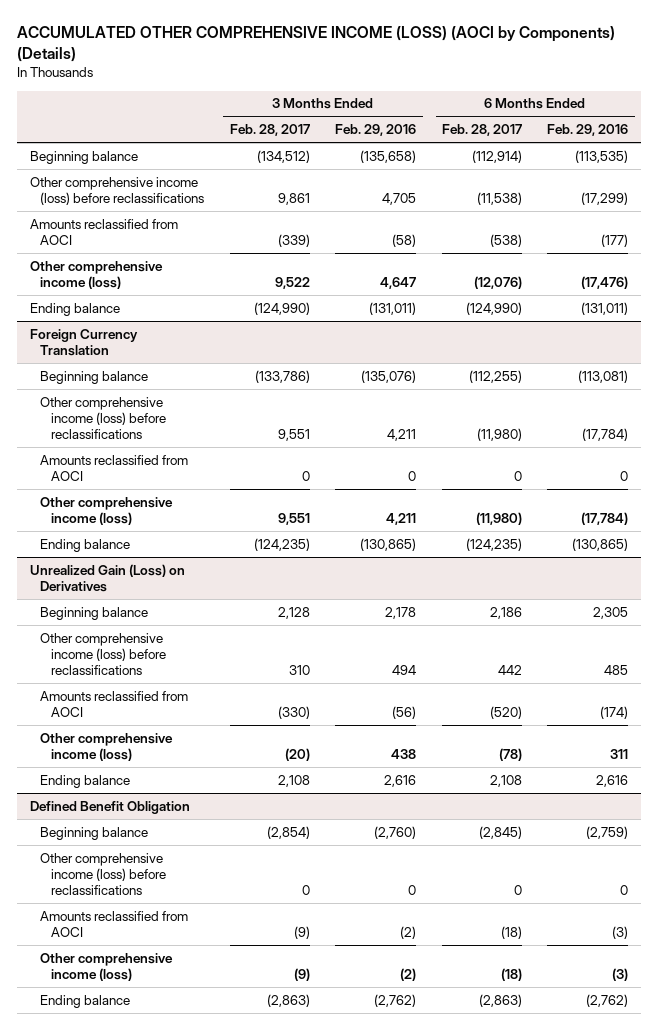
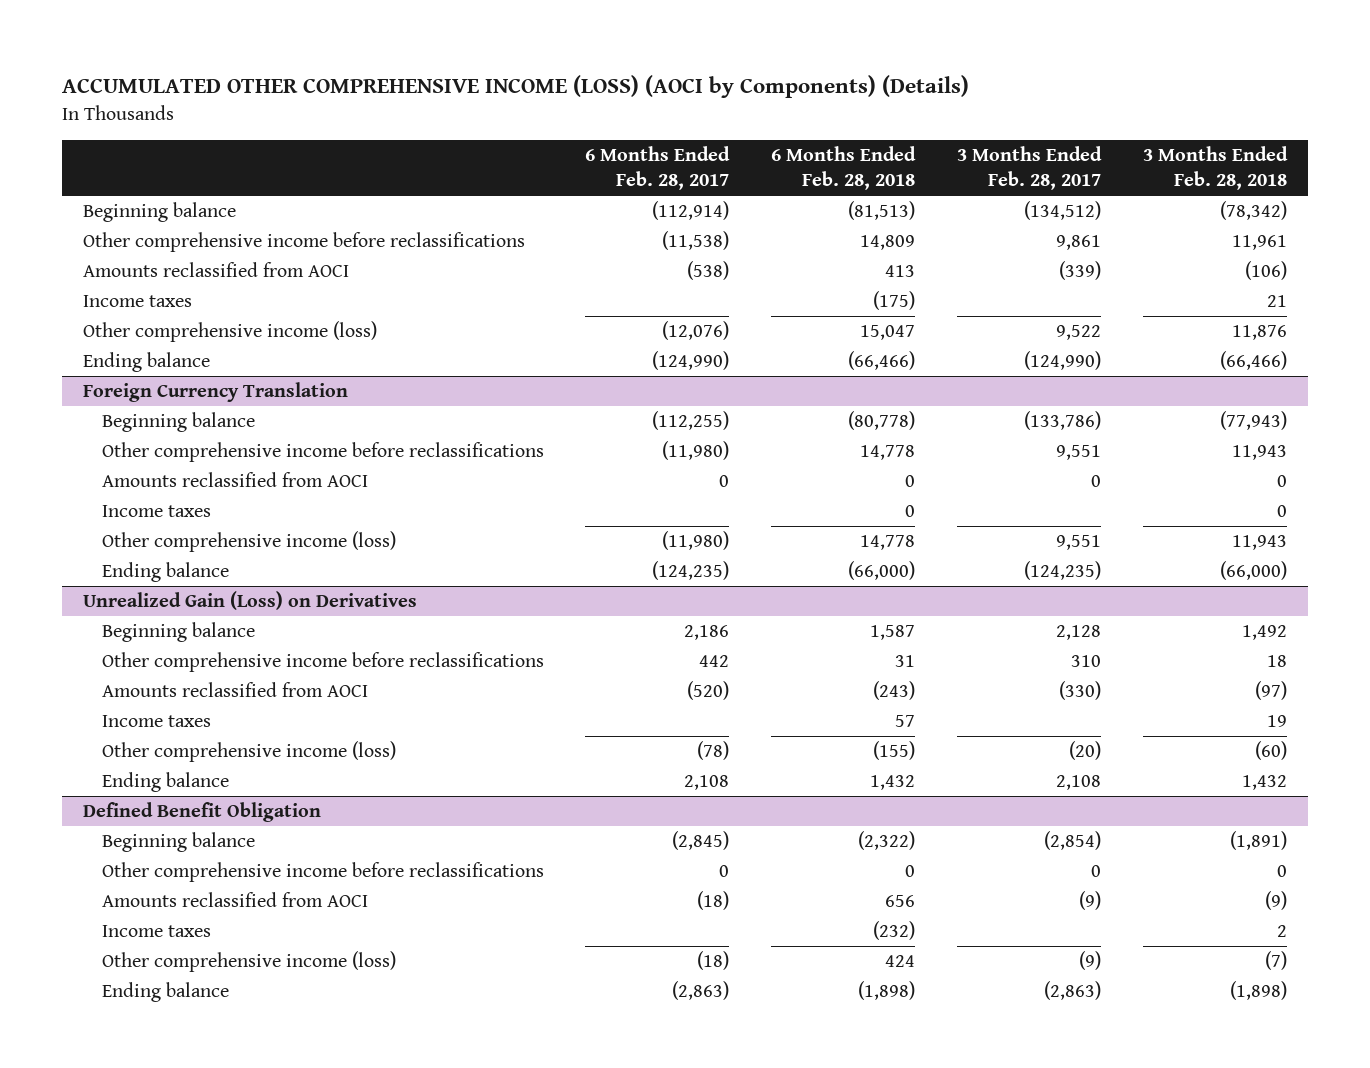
[335,124,417,137] Feb. 29, 2016 -> none
[547,124,629,137] Feb. 29, 2016 -> none
none -> [771,146,917,191] 6 Months Ended Feb. 28, 2018
none -> [1143,146,1289,191] 3 Months Ended Feb. 28, 2018
[29,176,205,205] Other comprehensive income (loss) before reclassifications -> [83,232,526,253] Other comprehensive income before reclassifications
none -> [83,295,193,308] Income taxes
[40,396,166,440] Other comprehensive income (loss) before reclassifications -> [101,442,544,463] Other comprehensive income before reclassifications
none -> [101,505,211,518] Income taxes
[40,632,166,676] Other comprehensive income (loss) before reclassifications -> [101,652,544,673] Other comprehensive income before reclassifications
none -> [101,715,211,728] Income taxes
[40,852,166,896] Other comprehensive income (loss) before reclassifications -> [101,862,544,883] Other comprehensive income before reclassifications
none -> [101,925,211,938] Income taxes

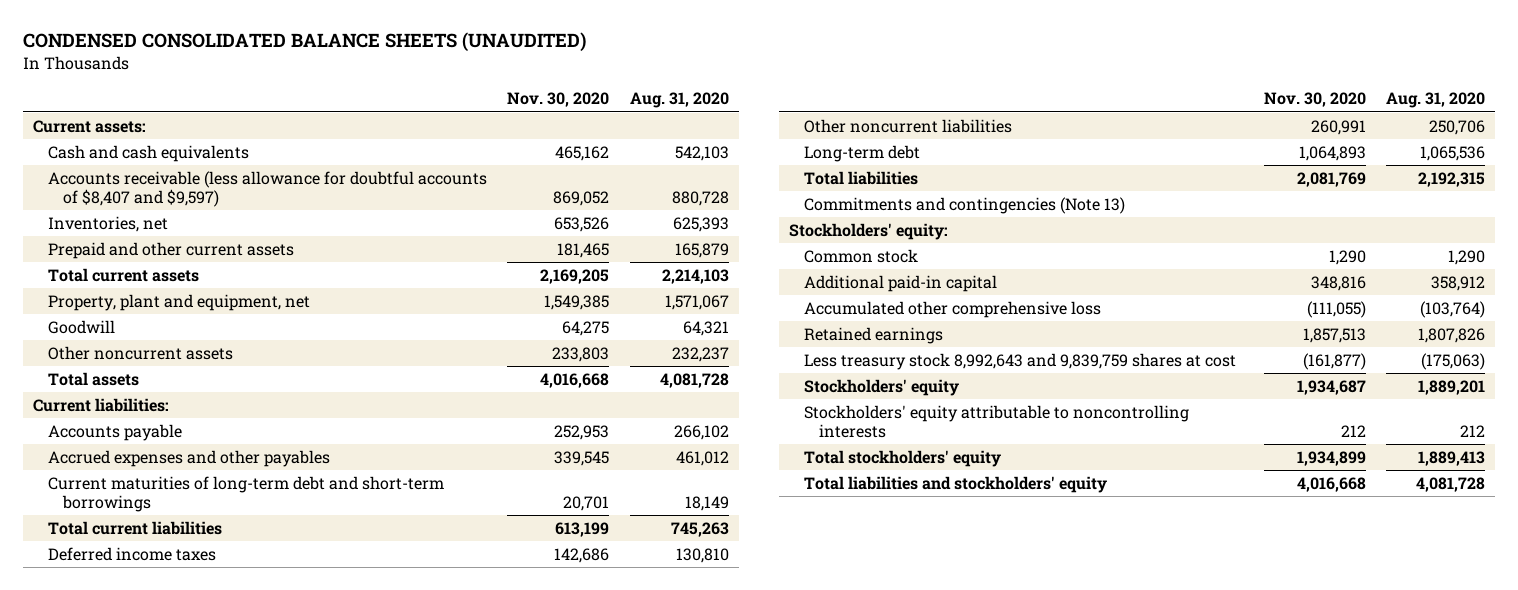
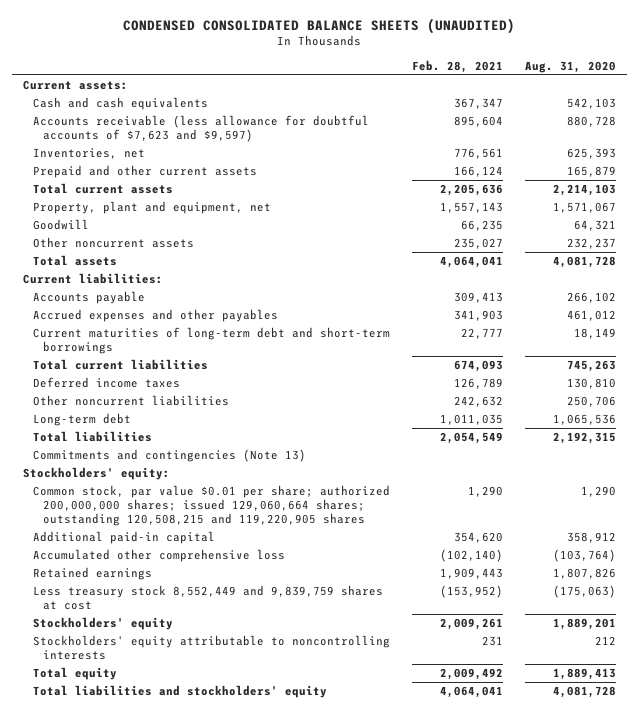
[507,92,610,108] Nov. 30, 2020 -> none
none -> [412,59,504,73] Feb. 28, 2021
[47,171,487,207] Accounts receivable (less allowance for doubtful accounts of $8,407 and $9,597) -> [33,114,370,143] Accounts receivable (less allowance for doubtful accounts of $7,623 and $9,597)
[804,249,919,264] Common stock -> [33,484,391,527] Common stock, par value $0.01 per share; authorized 200,000,000 shares; issued 129,060,664 shares; outstanding 120,508,215 and 119,220,905 shares
[804,353,1237,371] Less treasury stock 8,992,643 and 9,839,759 shares at cost -> [33,584,384,611] Less treasury stock 8,552,449 and 9,839,759 shares at cost
[804,450,1002,468] Total stockholders' equity -> [33,666,118,680] Total equity

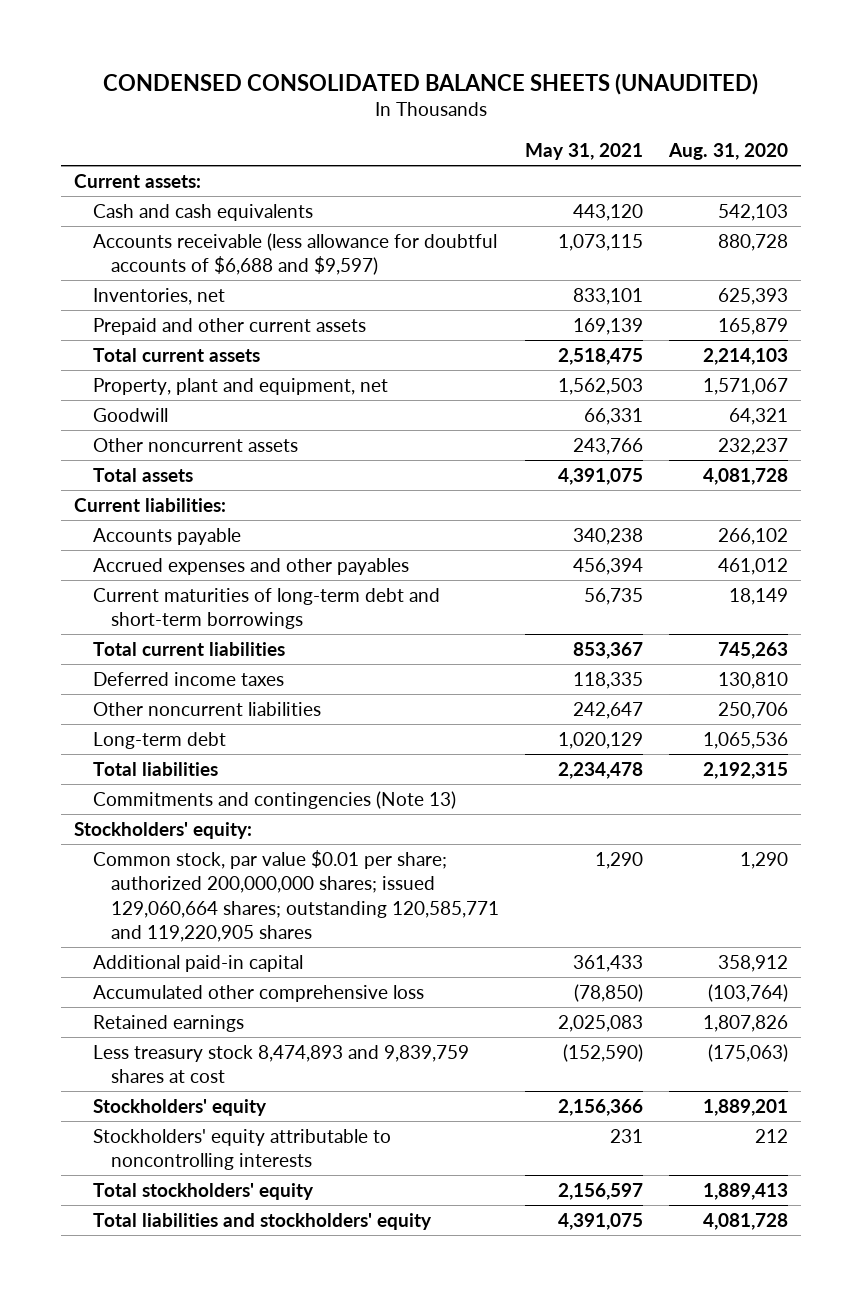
[412,59,504,73] Feb. 28, 2021 -> none
none -> [525,143,644,161] May 31, 2021
[33,114,370,143] Accounts receivable (less allowance for doubtful accounts of $7,623 and $9,597) -> [92,232,497,276] Accounts receivable (less allowance for doubtful accounts of $6,688 and $9,597)
[33,484,391,527] Common stock, par value $0.01 per share; authorized 200,000,000 shares; issued 129,060,664 shares; outstanding 120,508,215 and 119,220,905 shares -> [92,849,500,943] Common stock, par value $0.01 per share; authorized 200,000,000 shares; issued 129,060,664 shares; outstanding 120,585,771 and 119,220,905 shares
[33,584,384,611] Less treasury stock 8,552,449 and 9,839,759 shares at cost -> [92,1044,469,1084] Less treasury stock 8,474,893 and 9,839,759 shares at cost
[33,666,118,680] Total equity -> [92,1182,314,1200] Total stockholders' equity

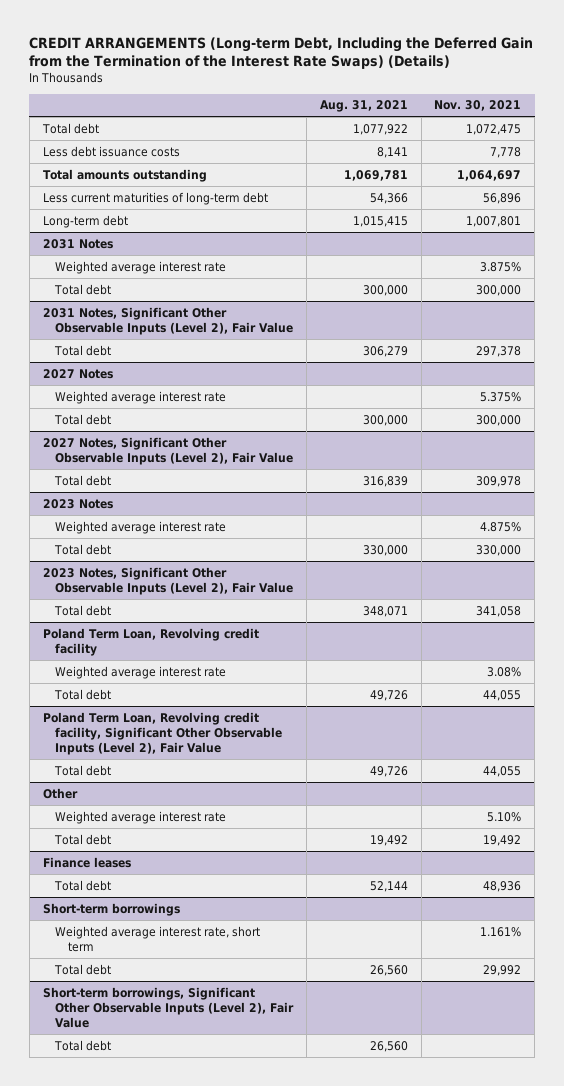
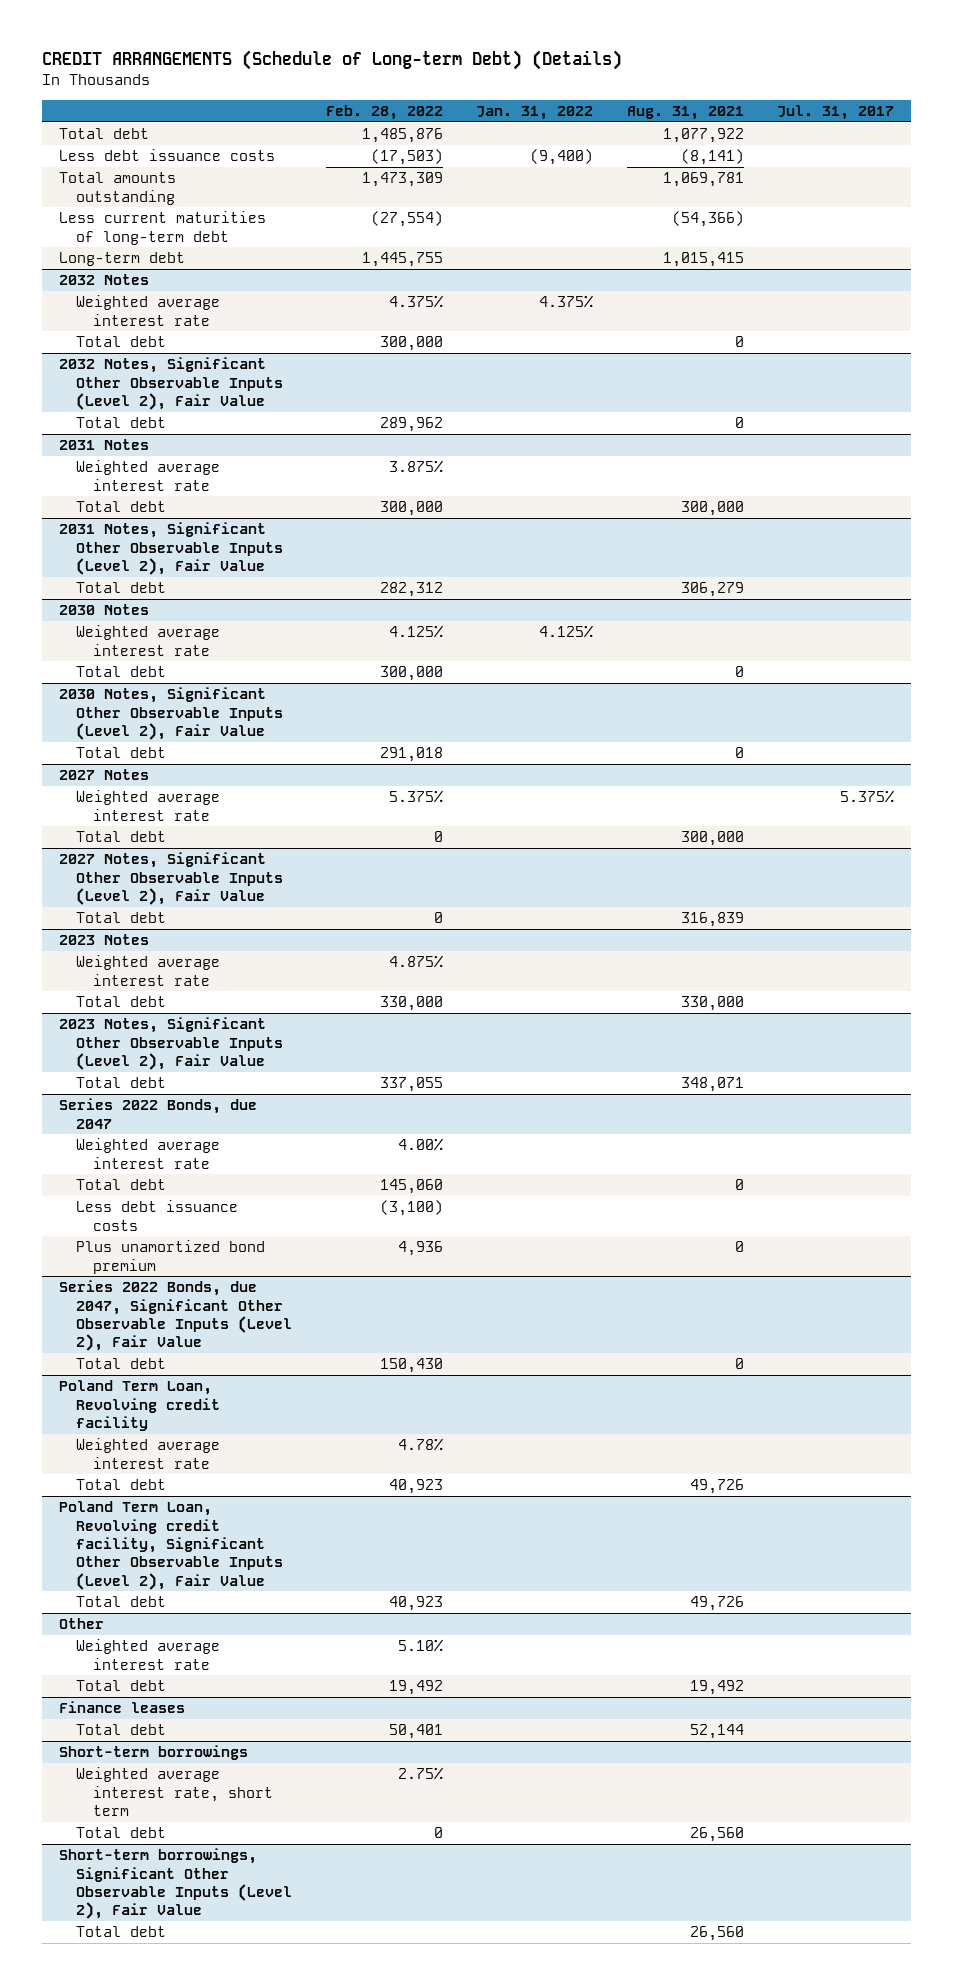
[29,36,534,70] CREDIT ARRANGEMENTS (Long-term Debt, Including the Deferred Gain from the Termination of the Interest Rate Swaps) (Details) -> [42,50,623,71] CREDIT ARRANGEMENTS (Schedule of Long-term Debt) (Details)
[434,100,522,112] Nov. 30, 2021 -> none
none -> [325,105,443,121] Feb. 28, 2022
none -> [476,106,594,121] Jan. 31, 2022
none -> [776,105,894,121] Jul. 31, 2017
[376,146,408,158] 8,141 -> [680,149,744,166] (8,141)
[369,192,408,204] 54,366 -> [671,211,744,228] (54,366)
none -> [59,274,150,286] 2032 Notes
none -> [76,295,221,326] Weighted average interest rate
none -> [76,336,167,348] Total debt
none -> [59,357,284,410] 2032 Notes, Significant Other Observable Inputs (Level 2), Fair Value
none -> [76,417,167,429] Total debt
none -> [59,604,150,616] 2030 Notes
none -> [76,625,221,656] Weighted average interest rate
none -> [76,666,167,678] Total debt
none -> [59,687,284,740] 2030 Notes, Significant Other Observable Inputs (Level 2), Fair Value
none -> [76,747,167,759] Total debt
none -> [59,1098,258,1129] Series 2022 Bonds, due 2047
none -> [76,1138,221,1169] Weighted average interest rate
none -> [76,1179,167,1191] Total debt
none -> [76,1200,239,1231] Less debt issuance costs
none -> [76,1240,266,1274] Plus unamortized bond premium
none -> [59,1280,293,1352] Series 2022 Bonds, due 2047, Significant Other Observable Inputs (Level 2), Fair Value
none -> [76,1358,167,1370] Total debt

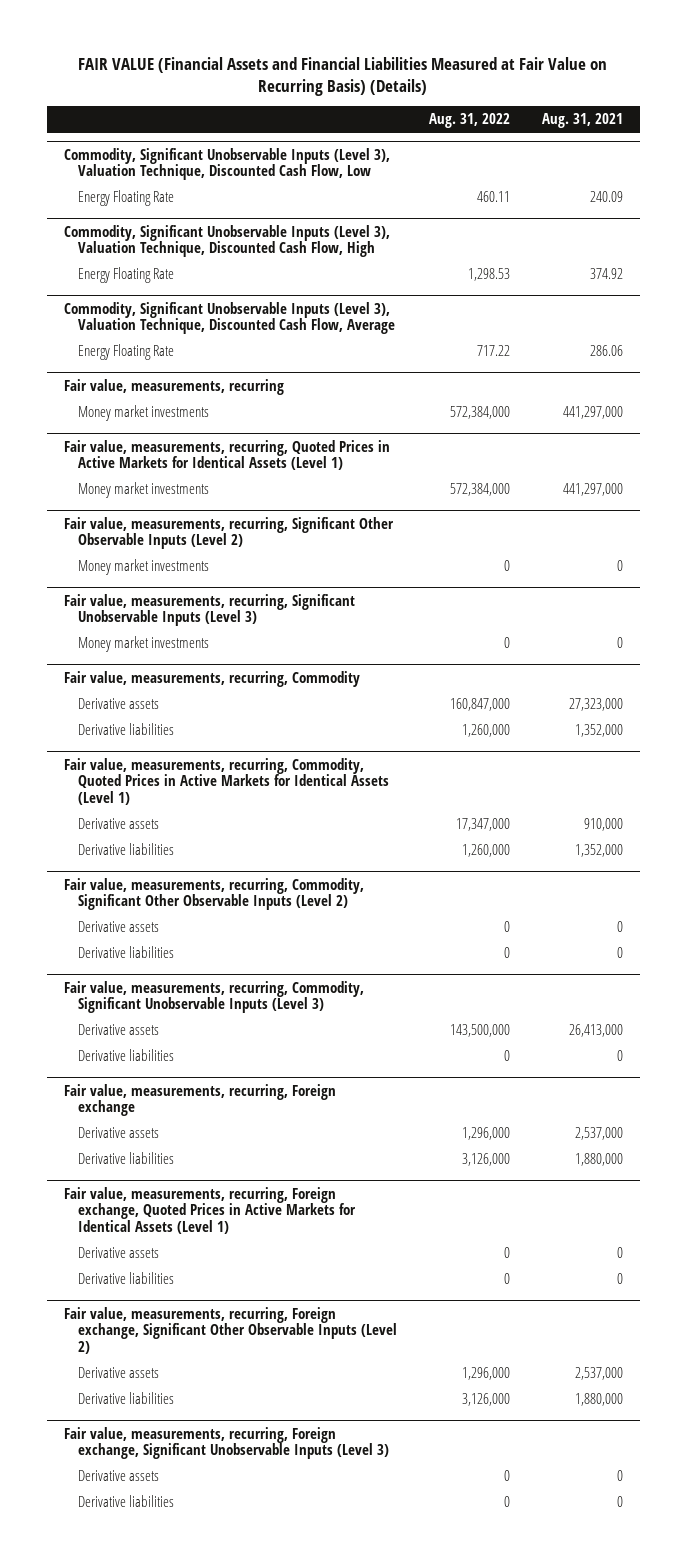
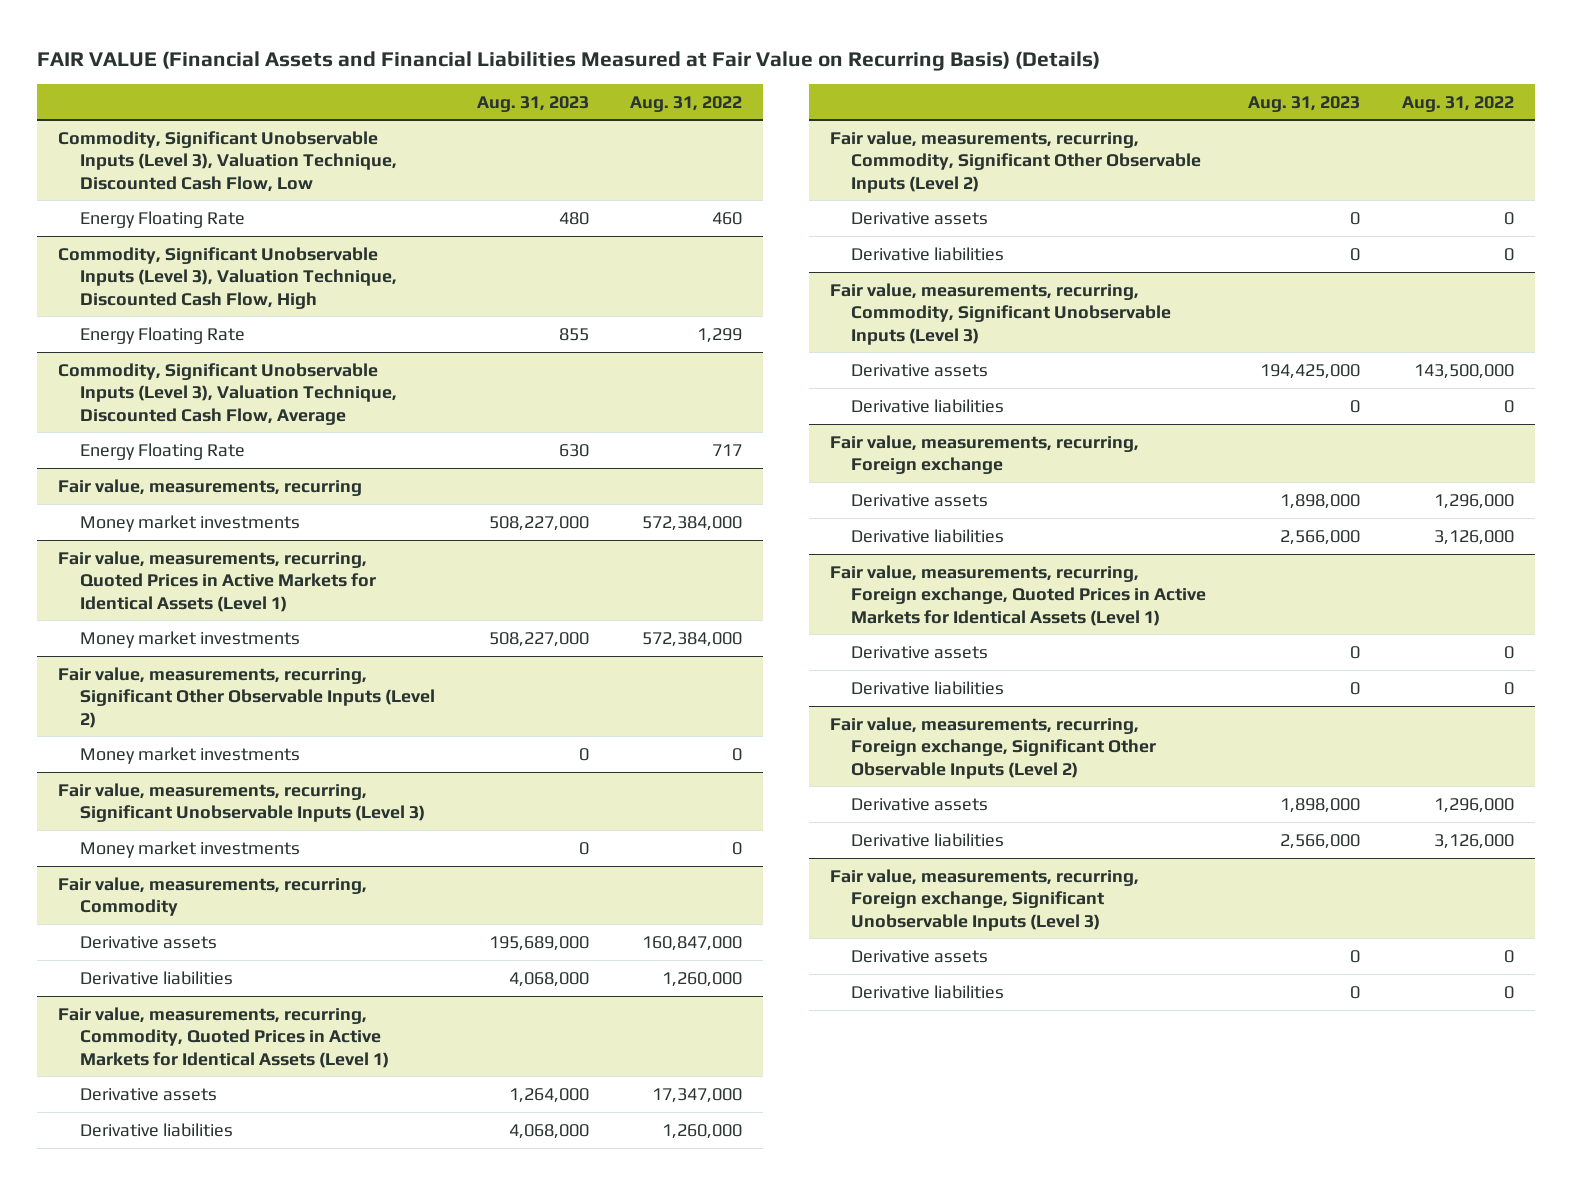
[542,113,624,129] Aug. 31, 2021 -> none
none -> [476,95,589,112] Aug. 31, 2023
[477,191,511,203] 460.11 -> [712,211,743,225] 460
[468,268,511,282] 1,298.53 -> [697,327,743,343] 1,299
[477,345,511,357] 717.22 -> [712,443,743,456] 717

